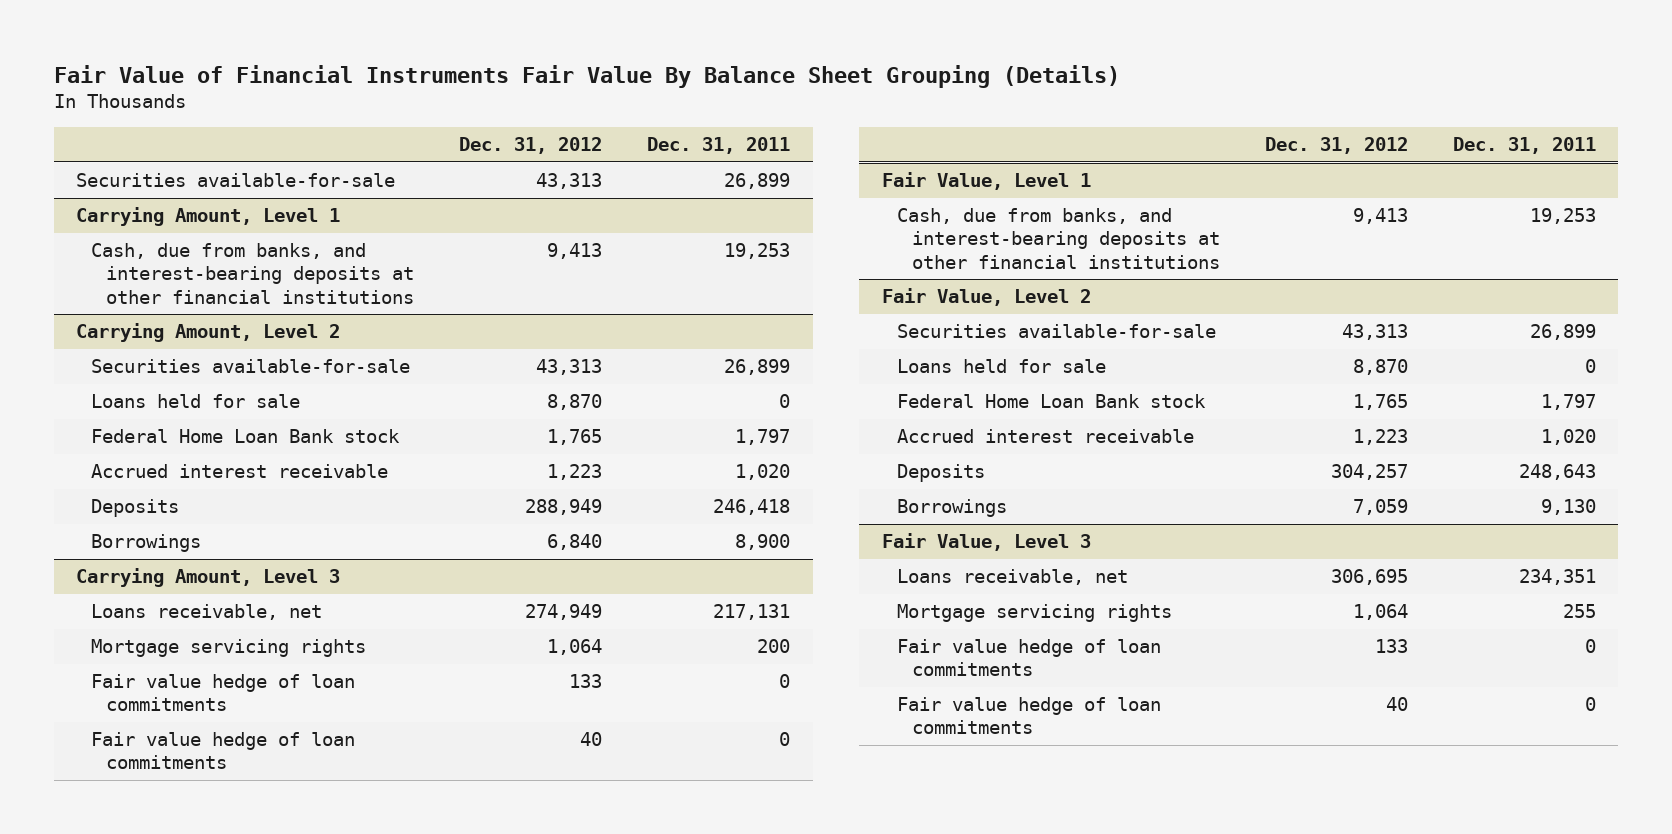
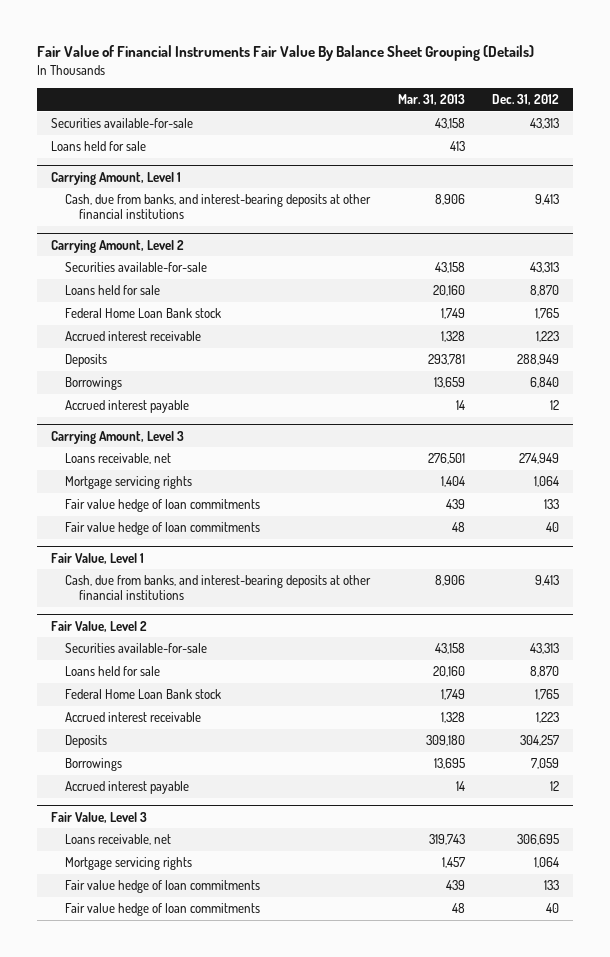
[647,136,791,154] Dec. 31, 2011 -> none
none -> [397,94,465,106] Mar. 31, 2013
none -> [50,141,146,152] Loans held for sale
none -> [65,400,190,414] Accrued interest payable
none -> [65,781,190,795] Accrued interest payable

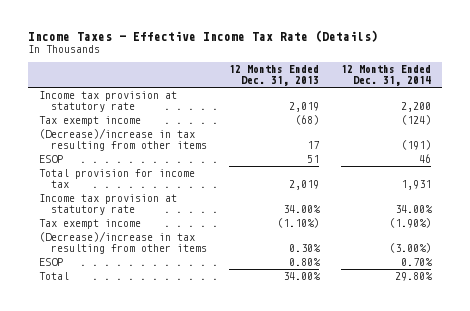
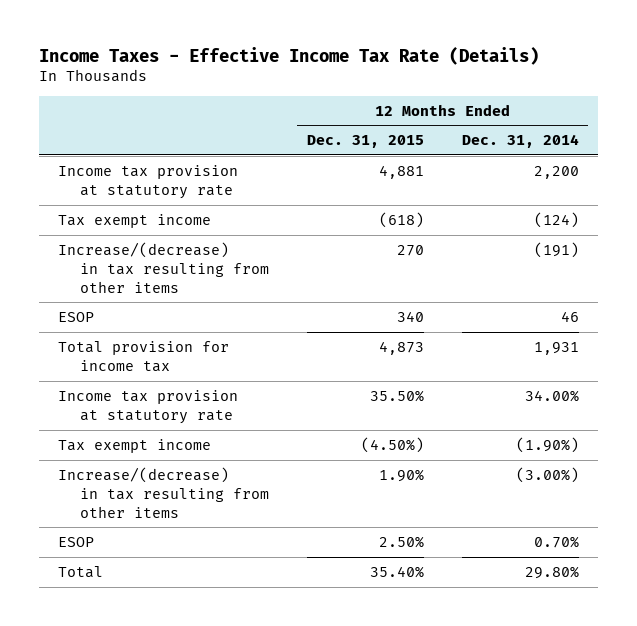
[229,65,320,87] 12 Months Ended Dec. 31, 2013 -> none
none -> [306,135,424,149] Dec. 31, 2015
[38,127,208,152] (Decrease)/increase in tax resulting from other items -> [57,241,269,293] Increase/(decrease) in tax resulting from other items
[38,230,208,255] (Decrease)/increase in tax resulting from other items -> [57,466,269,518] Increase/(decrease) in tax resulting from other items

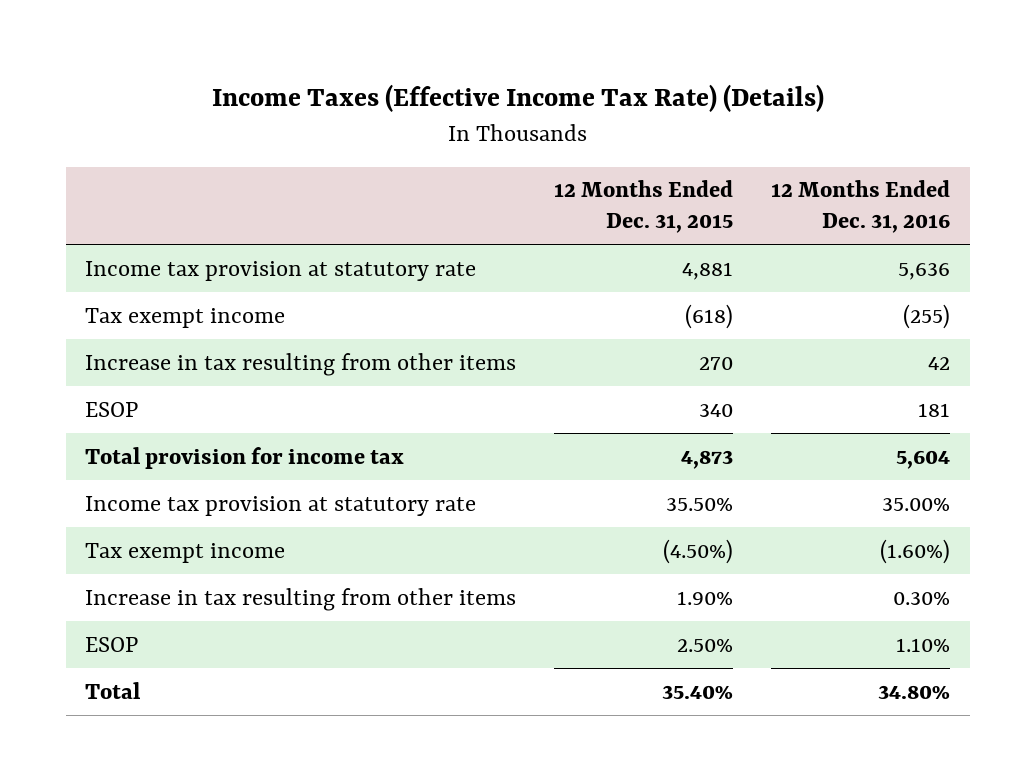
[38,46,539,65] Income Taxes - Effective Income Tax Rate (Details) -> [211,83,824,112] Income Taxes (Effective Income Tax Rate) (Details)
[461,134,579,149] Dec. 31, 2014 -> none
none -> [771,180,951,234] 12 Months Ended Dec. 31, 2016
[57,241,269,293] Increase/(decrease) in tax resulting from other items -> [84,352,516,376] Increase in tax resulting from other items
[57,466,269,518] Increase/(decrease) in tax resulting from other items -> [84,587,516,611] Increase in tax resulting from other items

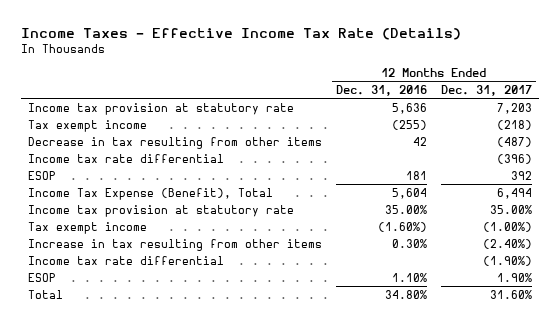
[211,83,824,112] Income Taxes (Effective Income Tax Rate) (Details) -> [20,28,461,41] Income Taxes - Effective Income Tax Rate (Details)
[554,180,734,234] 12 Months Ended Dec. 31, 2015 -> none
none -> [441,84,533,96] Dec. 31, 2017
[84,352,516,376] Increase in tax resulting from other items -> [27,136,322,149] Decrease in tax resulting from other items
none -> [27,153,224,163] Income tax rate differential
[84,446,404,469] Total provision for income tax -> [27,187,273,200] Income Tax Expense (Benefit), Total
none -> [27,255,224,265] Income tax rate differential

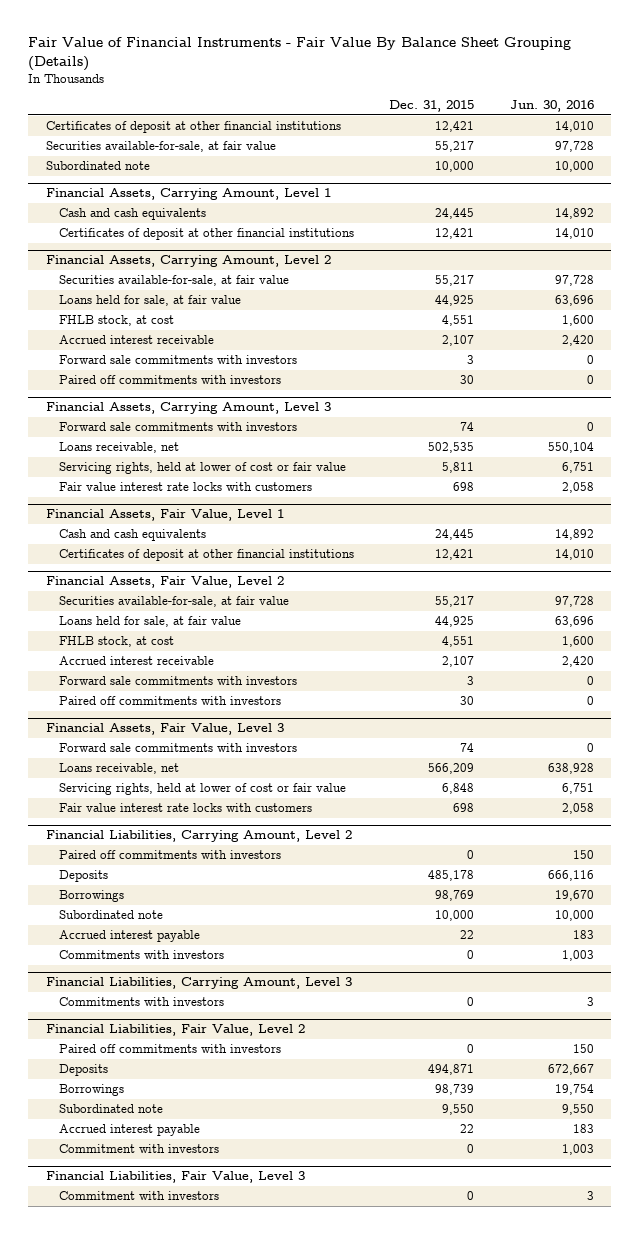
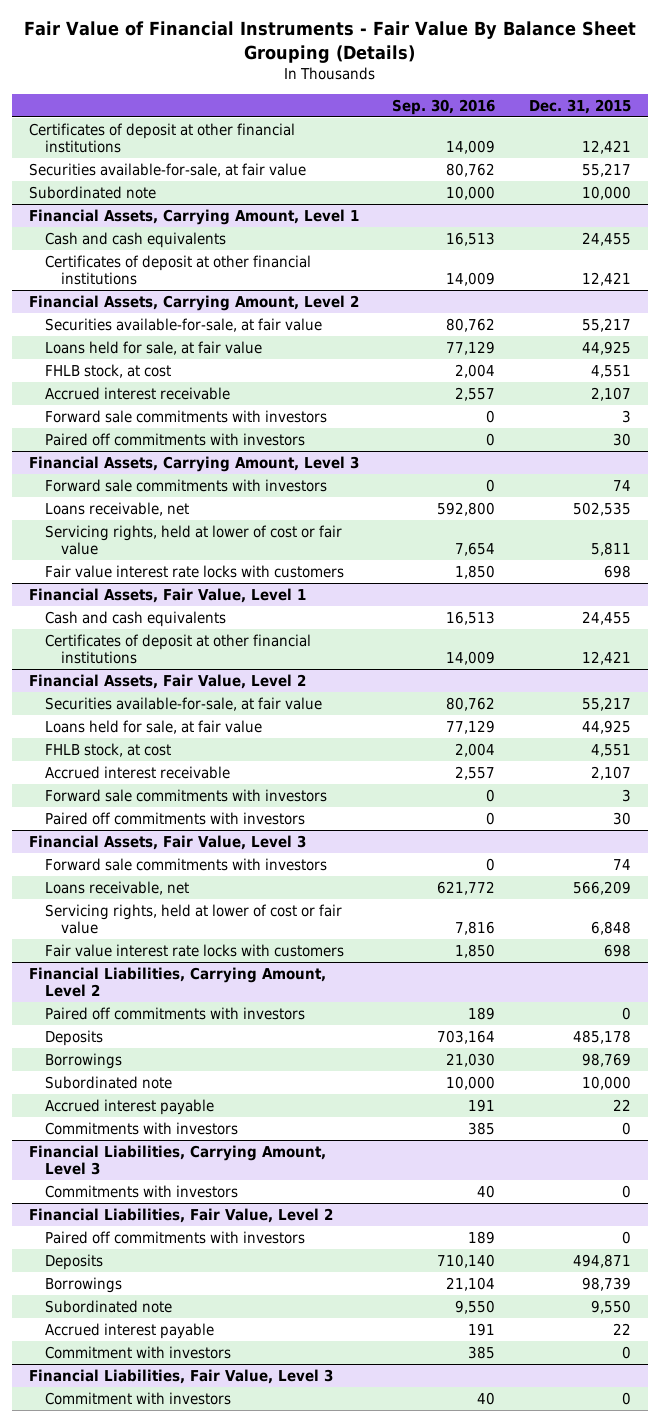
[509,100,594,113] Jun. 30, 2016 -> none
none -> [392,98,496,115] Sep. 30, 2016
[435,208,475,220] 24,445 -> [581,231,631,246] 24,455
[435,529,475,541] 24,445 -> [581,610,631,625] 24,455

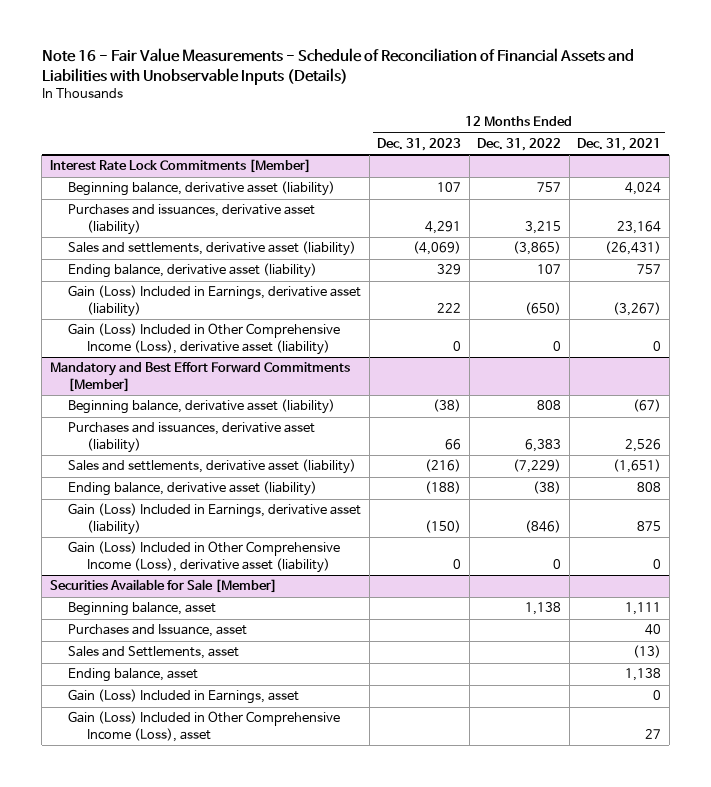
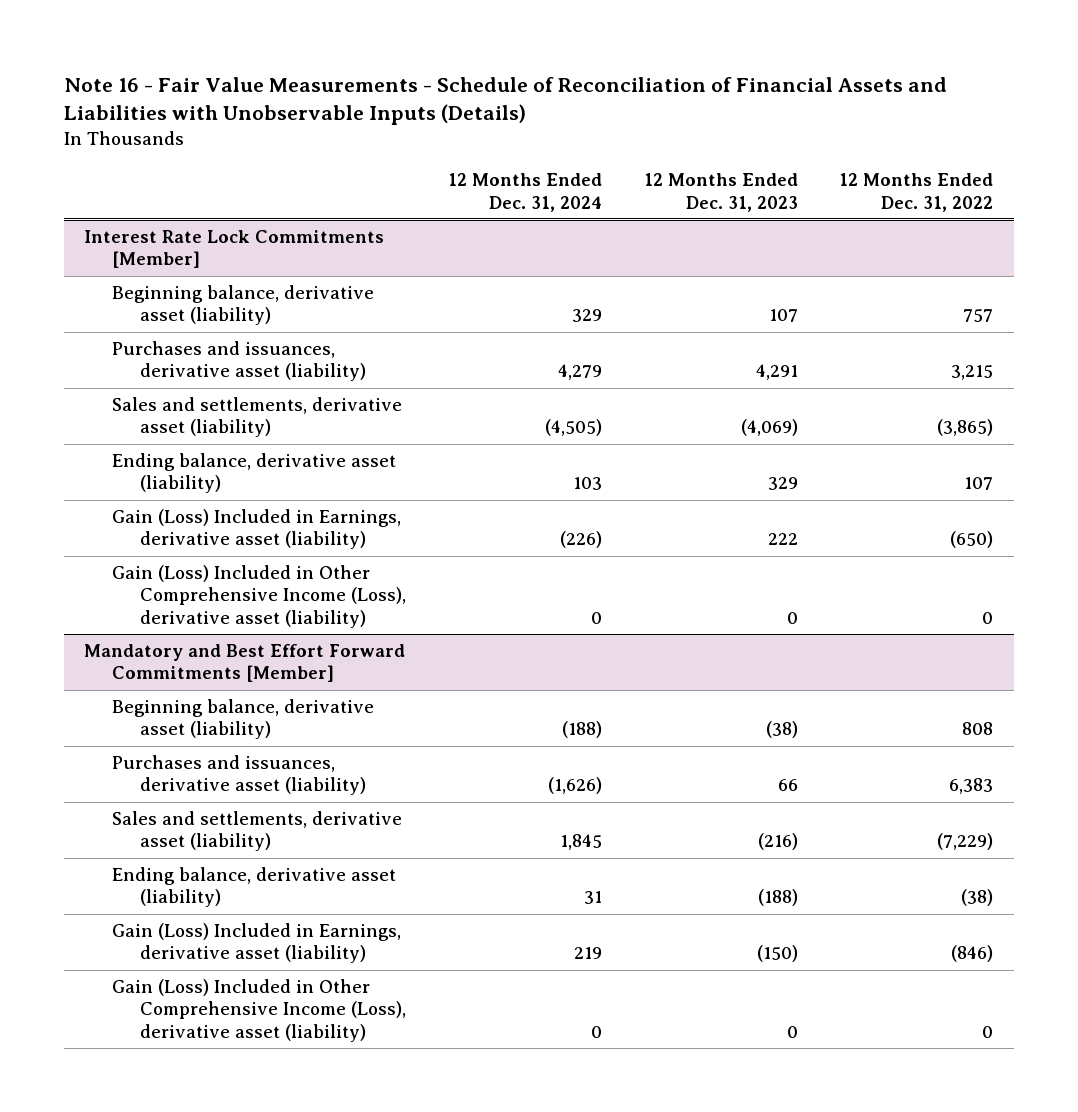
[577,137,662,151] Dec. 31, 2021 -> none
none -> [447,172,602,212] 12 Months Ended Dec. 31, 2024
[49,579,277,594] Securities Available for Sale [Member] -> none
[68,602,217,617] Beginning balance, asset -> none
[68,624,248,638] Purchases and Issuance, asset -> none
[68,646,240,660] Sales and Settlements, asset -> none
[68,668,199,683] Ending balance, asset -> none
[68,689,300,705] Gain (Loss) Included in Earnings, asset -> none
[68,711,341,742] Gain (Loss) Included in Other Comprehensive Income (Loss), asset -> none

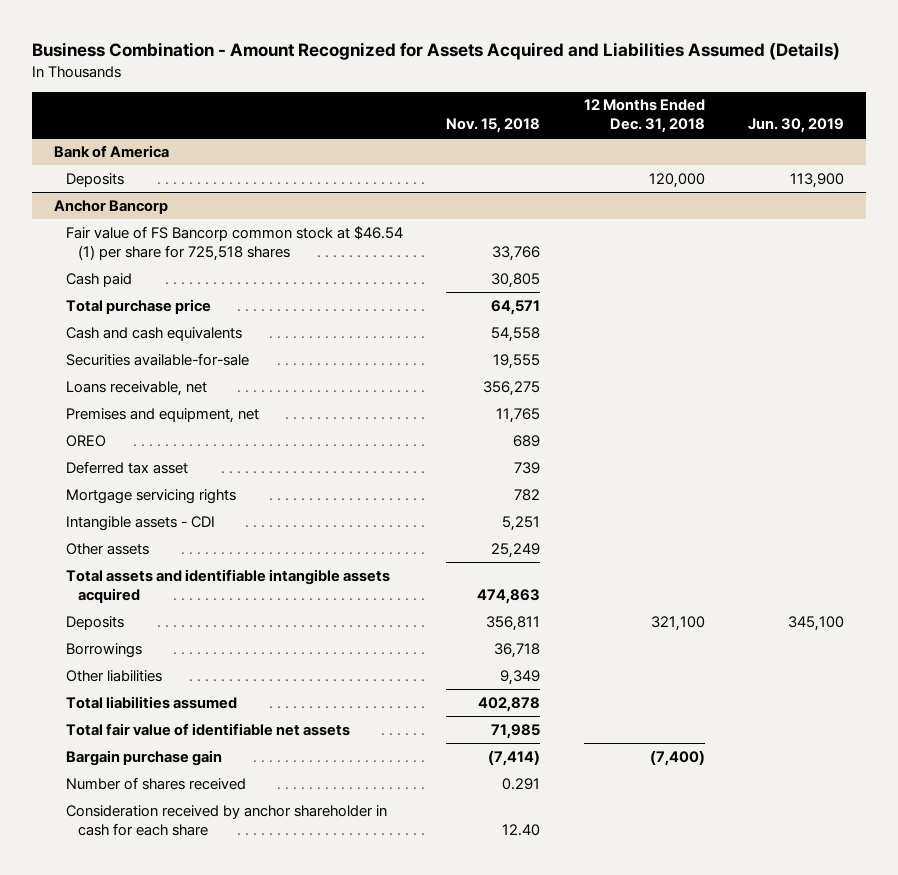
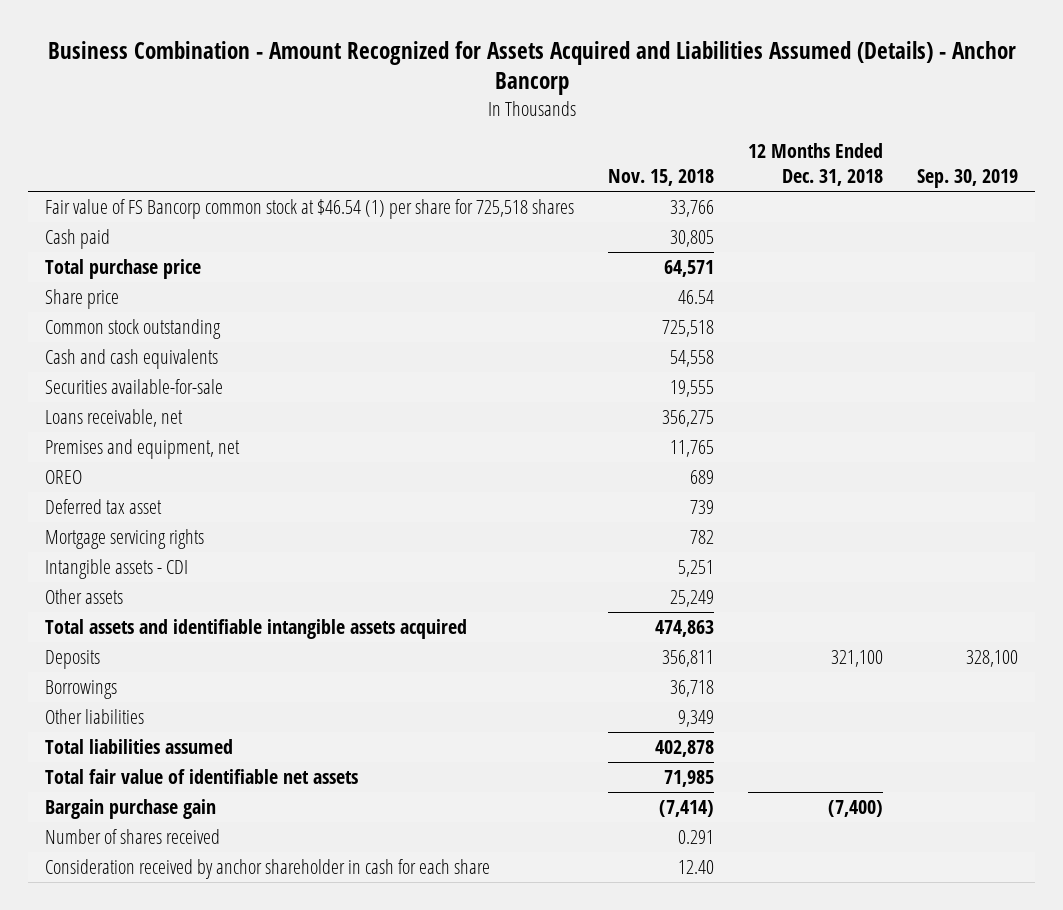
[32,41,841,60] Business Combination - Amount Recognized for Assets Acquired and Liabilities Assumed (Details) -> [47,40,1016,96] Business Combination - Amount Recognized for Assets Acquired and Liabilities Assumed (Details) - Anchor Bancorp
[747,118,844,134] Jun. 30, 2019 -> none
none -> [917,169,1019,189] Sep. 30, 2019
[53,144,169,158] Bank of America -> none
[66,172,125,187] Deposits -> none
[53,199,168,214] Anchor Bancorp -> none
none -> [44,289,119,310] Share price
none -> [44,319,221,340] Common stock outstanding

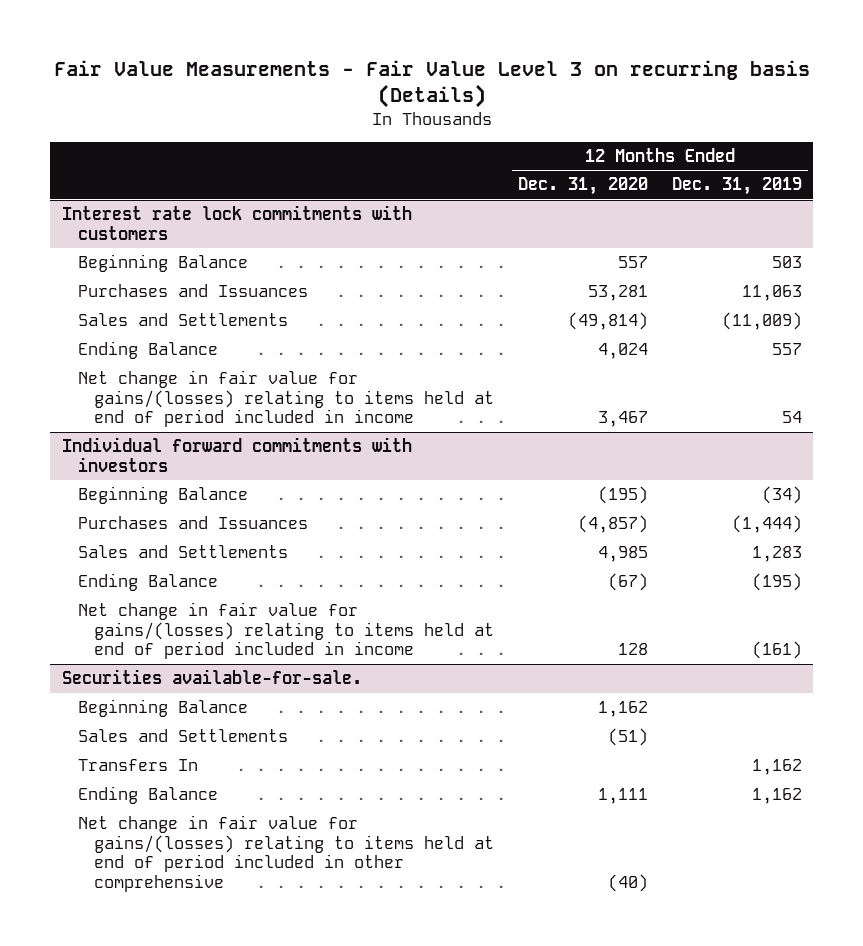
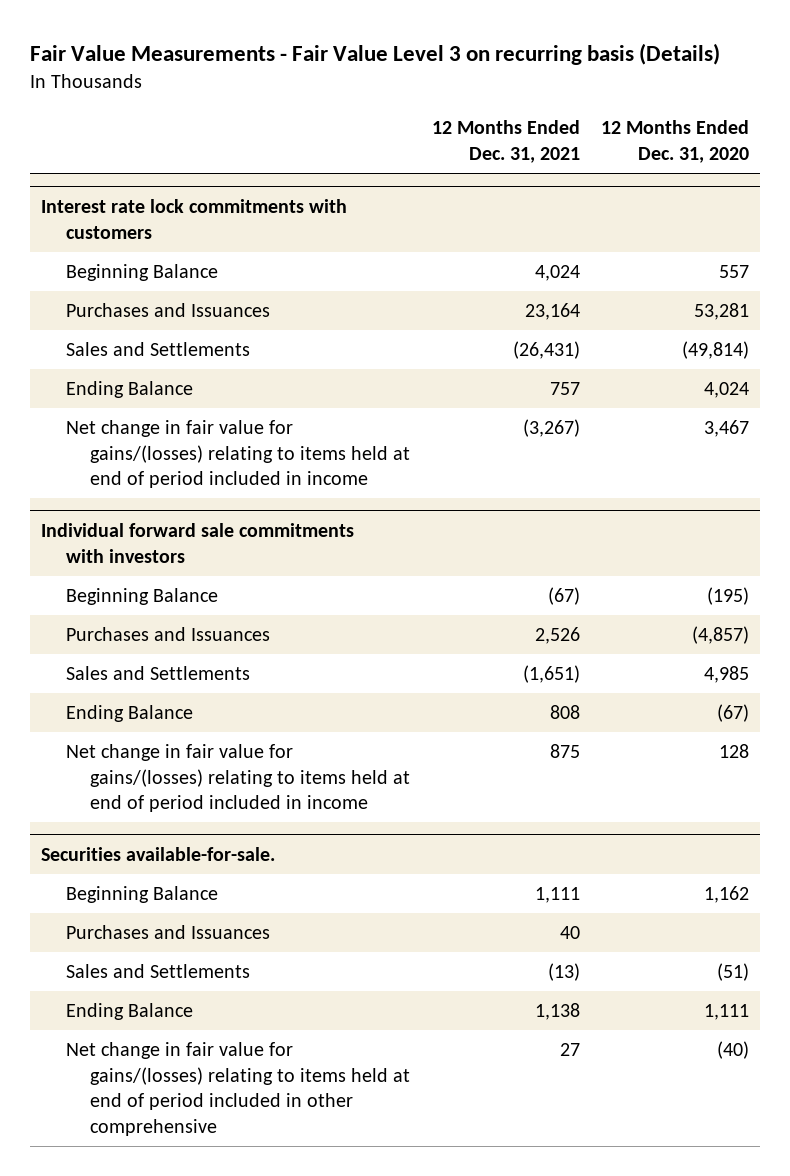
[671,177,802,196] Dec. 31, 2019 -> none
none -> [431,120,580,164] 12 Months Ended Dec. 31, 2021
[61,437,412,472] Individual forward commitments with investors -> [41,522,355,563] Individual forward sale commitments with investors
none -> [65,924,270,939] Purchases and Issuances
[78,759,199,772] Transfers In -> none

